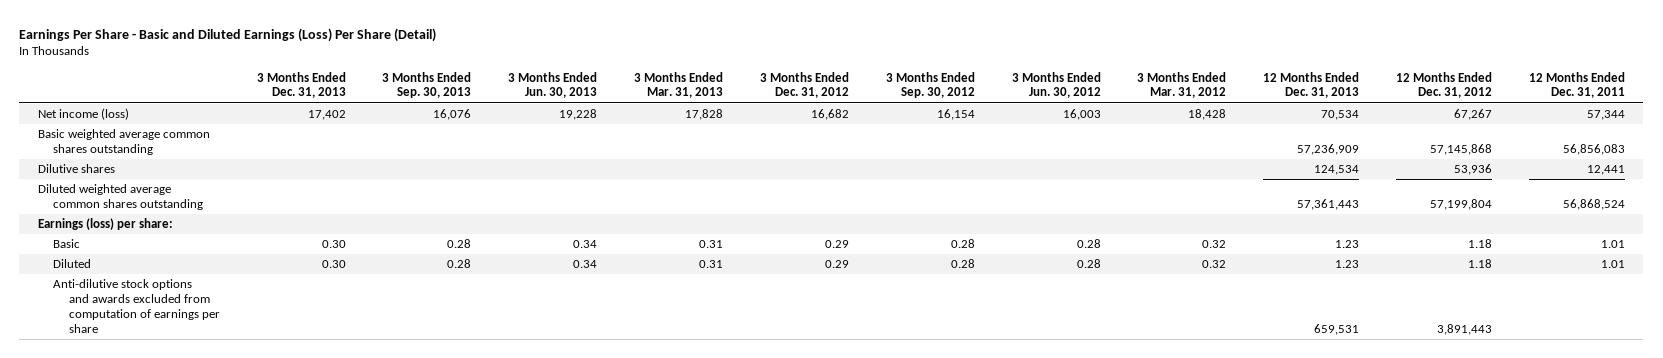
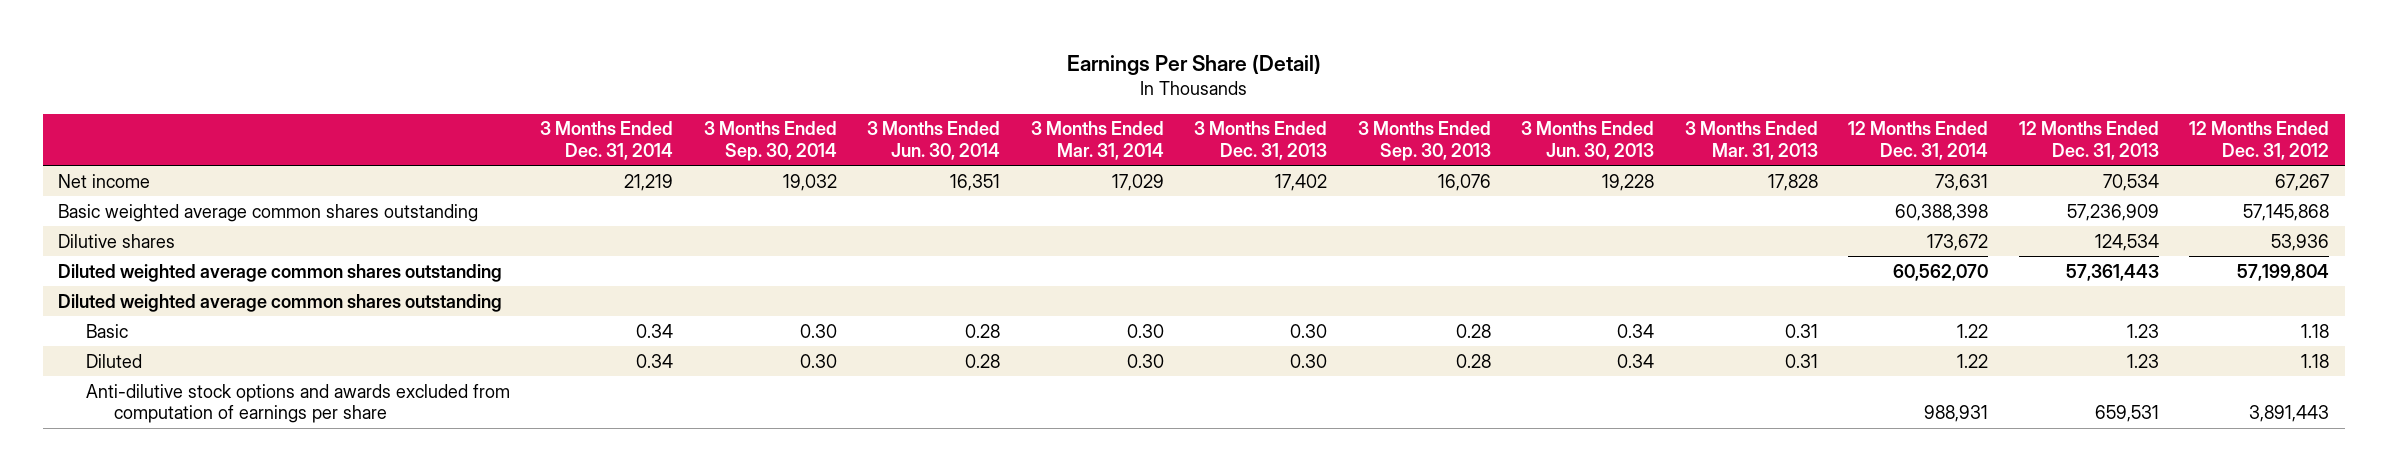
[19,27,437,42] Earnings Per Share - Basic and Diluted Earnings (Loss) Per Share (Detail) -> [1066,53,1321,75] Earnings Per Share (Detail)
[759,71,849,99] 3 Months Ended Dec. 31, 2012 -> none
[885,71,975,99] 3 Months Ended Sep. 30, 2012 -> none
[1011,71,1101,99] 3 Months Ended Jun. 30, 2012 -> none
[1137,71,1227,99] 3 Months Ended Mar. 31, 2012 -> none
[1528,71,1625,99] 12 Months Ended Dec. 31, 2011 -> none
none -> [540,121,674,161] 3 Months Ended Dec. 31, 2014
none -> [703,121,837,162] 3 Months Ended Sep. 30, 2014
none -> [867,121,1001,161] 3 Months Ended Jun. 30, 2014
none -> [1030,121,1164,161] 3 Months Ended Mar. 31, 2014
none -> [1848,121,1989,161] 12 Months Ended Dec. 31, 2014
[37,108,129,121] Net income (loss) -> [57,173,150,188] Net income
[37,218,173,231] Earnings (loss) per share: -> [57,293,502,312] Diluted weighted average common shares outstanding

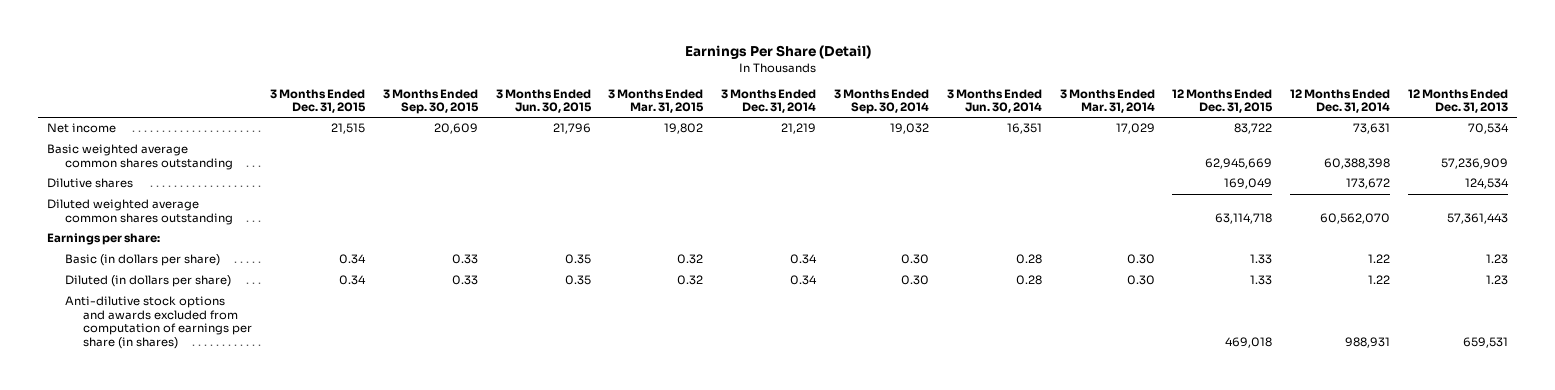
[1194,121,1328,161] 3 Months Ended Dec. 31, 2013 -> none
[1357,121,1491,162] 3 Months Ended Sep. 30, 2013 -> none
[1521,121,1655,161] 3 Months Ended Jun. 30, 2013 -> none
[1684,121,1818,161] 3 Months Ended Mar. 31, 2013 -> none
[2189,121,2330,161] 12 Months Ended Dec. 31, 2012 -> none
none -> [269,88,366,114] 3 Months Ended Dec. 31, 2015
none -> [382,88,479,115] 3 Months Ended Sep. 30, 2015
none -> [495,88,592,114] 3 Months Ended Jun. 30, 2015
none -> [608,88,705,114] 3 Months Ended Mar. 31, 2015
none -> [1172,88,1274,114] 12 Months Ended Dec. 31, 2015
[57,293,502,312] Diluted weighted average common shares outstanding -> [47,233,161,246] Earnings per share:
[85,323,128,338] Basic -> [65,254,221,267] Basic (in dollars per share)
[85,353,142,368] Diluted -> [65,275,232,288] Diluted (in dollars per share)
[85,383,510,424] Anti-dilutive stock options and awards excluded from computation of earnings per share -> [65,296,253,349] Anti-dilutive stock options and awards excluded from computation of earnings per share (in shares)

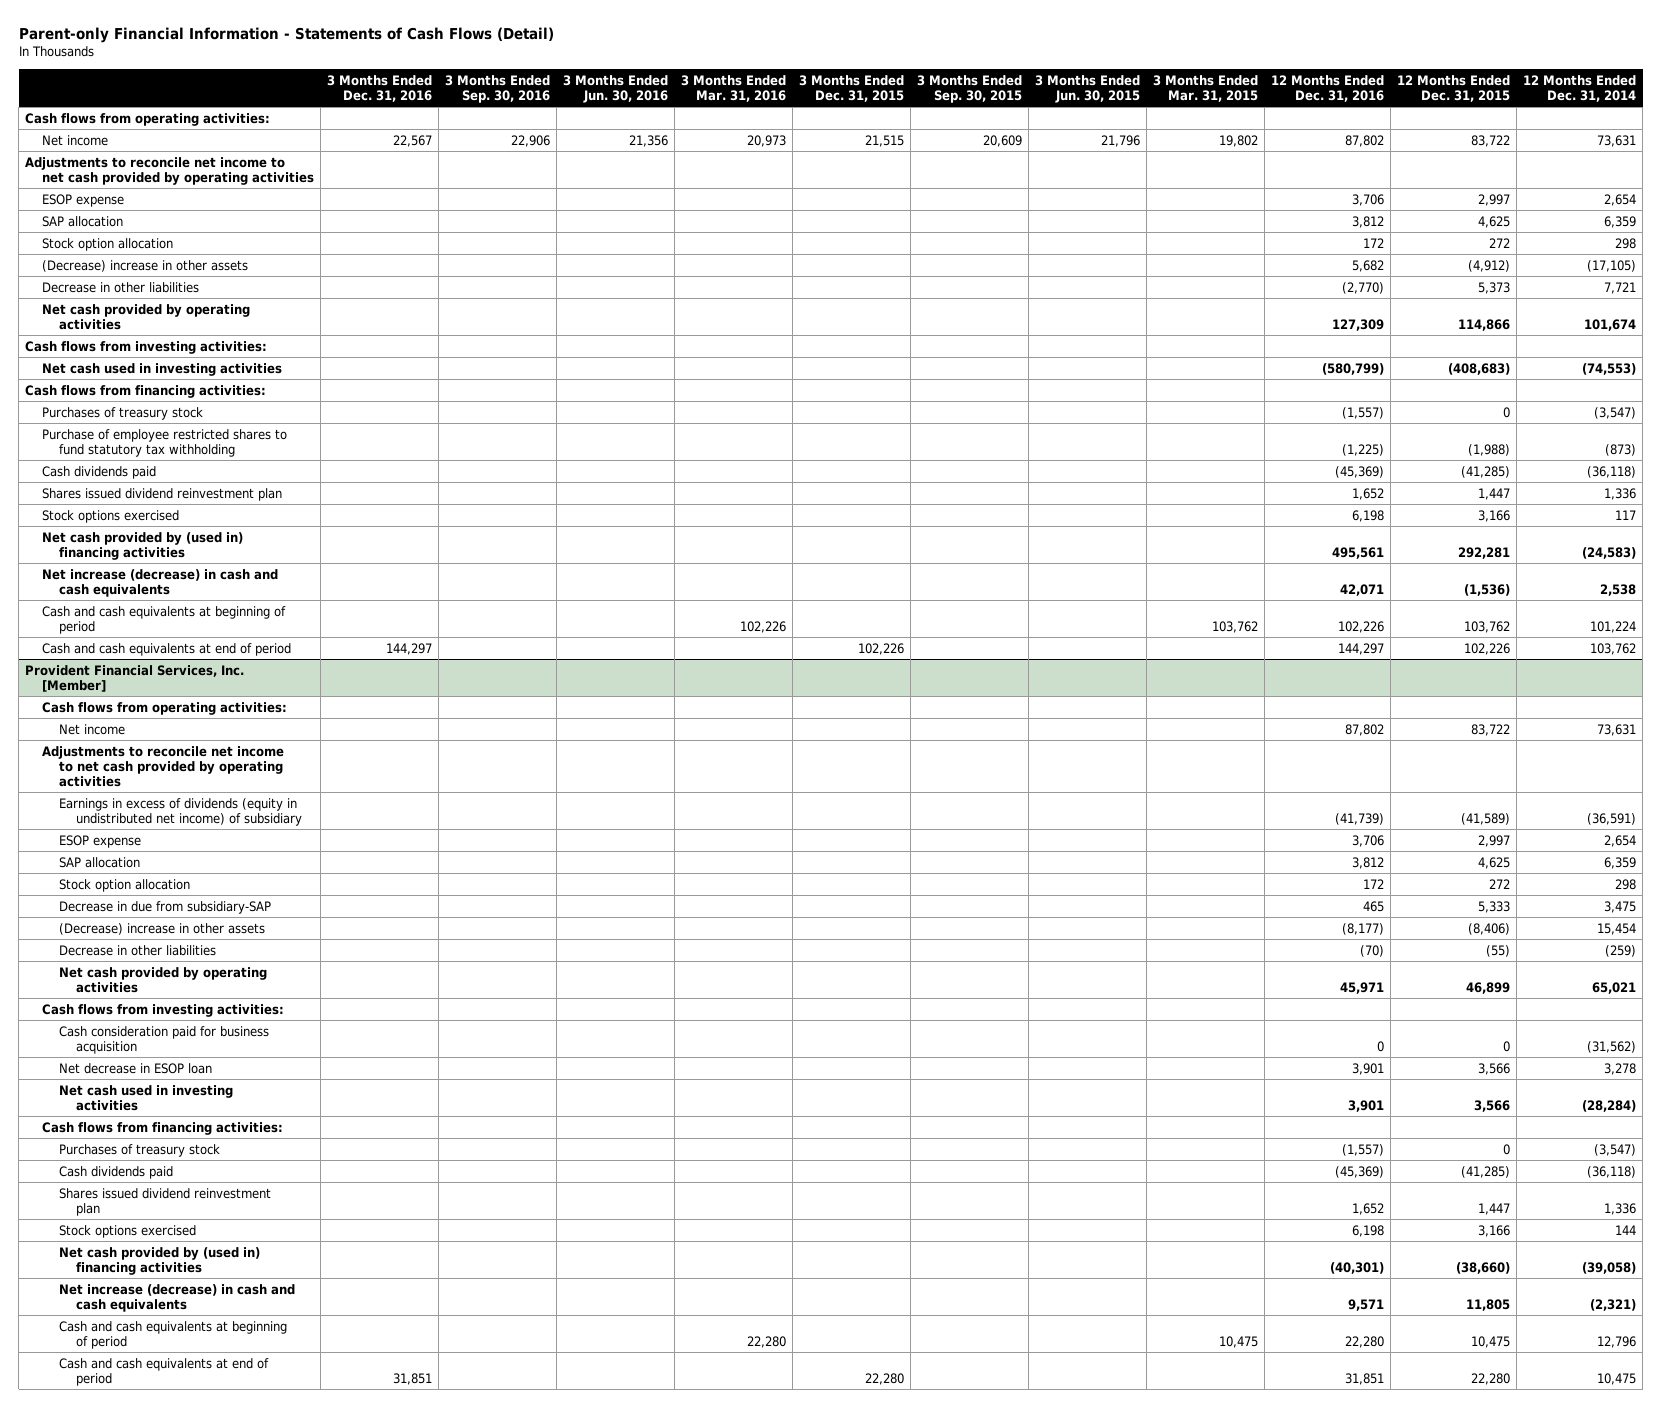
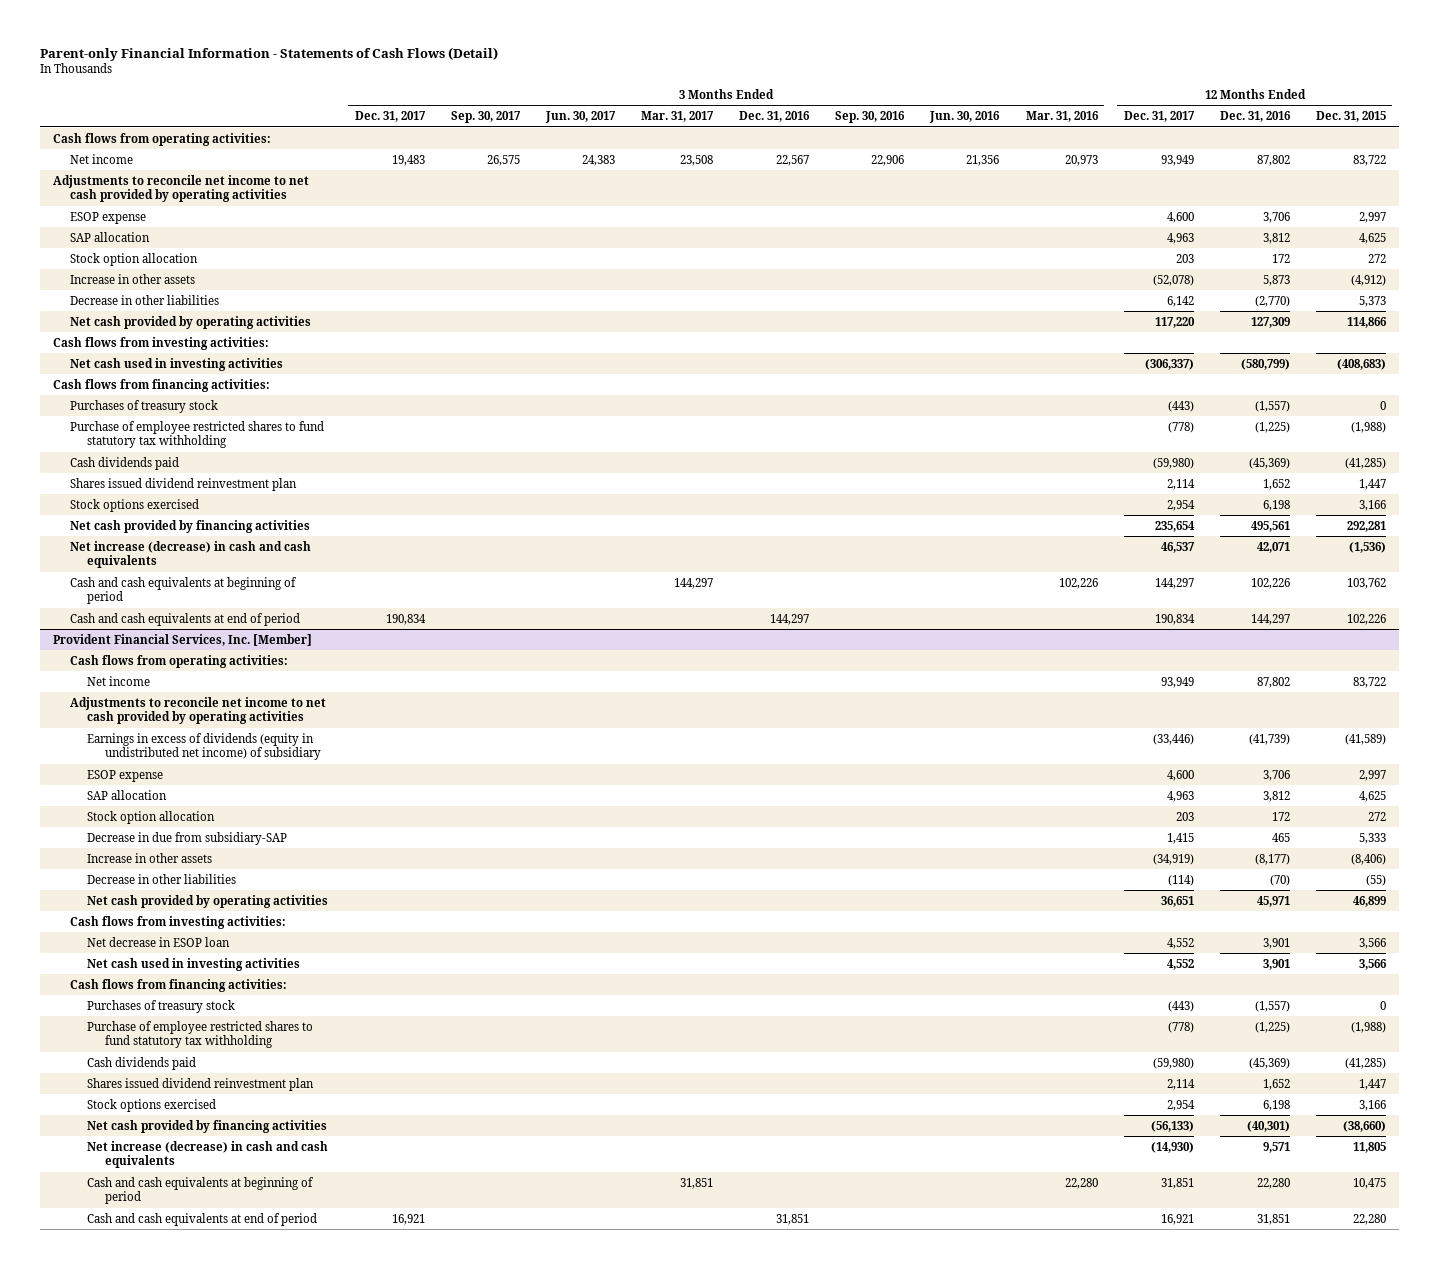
[799,74,905,102] 3 Months Ended Dec. 31, 2015 -> none
[917,74,1023,103] 3 Months Ended Sep. 30, 2015 -> none
[1035,74,1141,103] 3 Months Ended Jun. 30, 2015 -> none
[1153,74,1259,102] 3 Months Ended Mar. 31, 2015 -> none
[1523,74,1637,102] 12 Months Ended Dec. 31, 2014 -> none
none -> [354,111,426,123] Dec. 31, 2017
none -> [450,111,521,124] Sep. 30, 2017
none -> [544,111,616,124] Jun. 30, 2017
none -> [640,111,714,123] Mar. 31, 2017
none -> [1123,111,1195,123] Dec. 31, 2017
[42,259,249,272] (Decrease) increase in other assets -> [70,273,196,284] Increase in other assets
[1352,259,1385,272] 5,682 -> [1262,274,1290,286] 5,873
[42,531,244,560] Net cash provided by (used in) financing activities -> [70,519,311,533] Net cash provided by financing activities
[59,922,266,935] (Decrease) increase in other assets -> [87,852,213,863] Increase in other assets
[59,1025,270,1054] Cash consideration paid for business acquisition -> none
none -> [87,1020,314,1049] Purchase of employee restricted shares to fund statutory tax withholding
[59,1246,261,1275] Net cash provided by (used in) financing activities -> [87,1119,328,1133] Net cash provided by financing activities

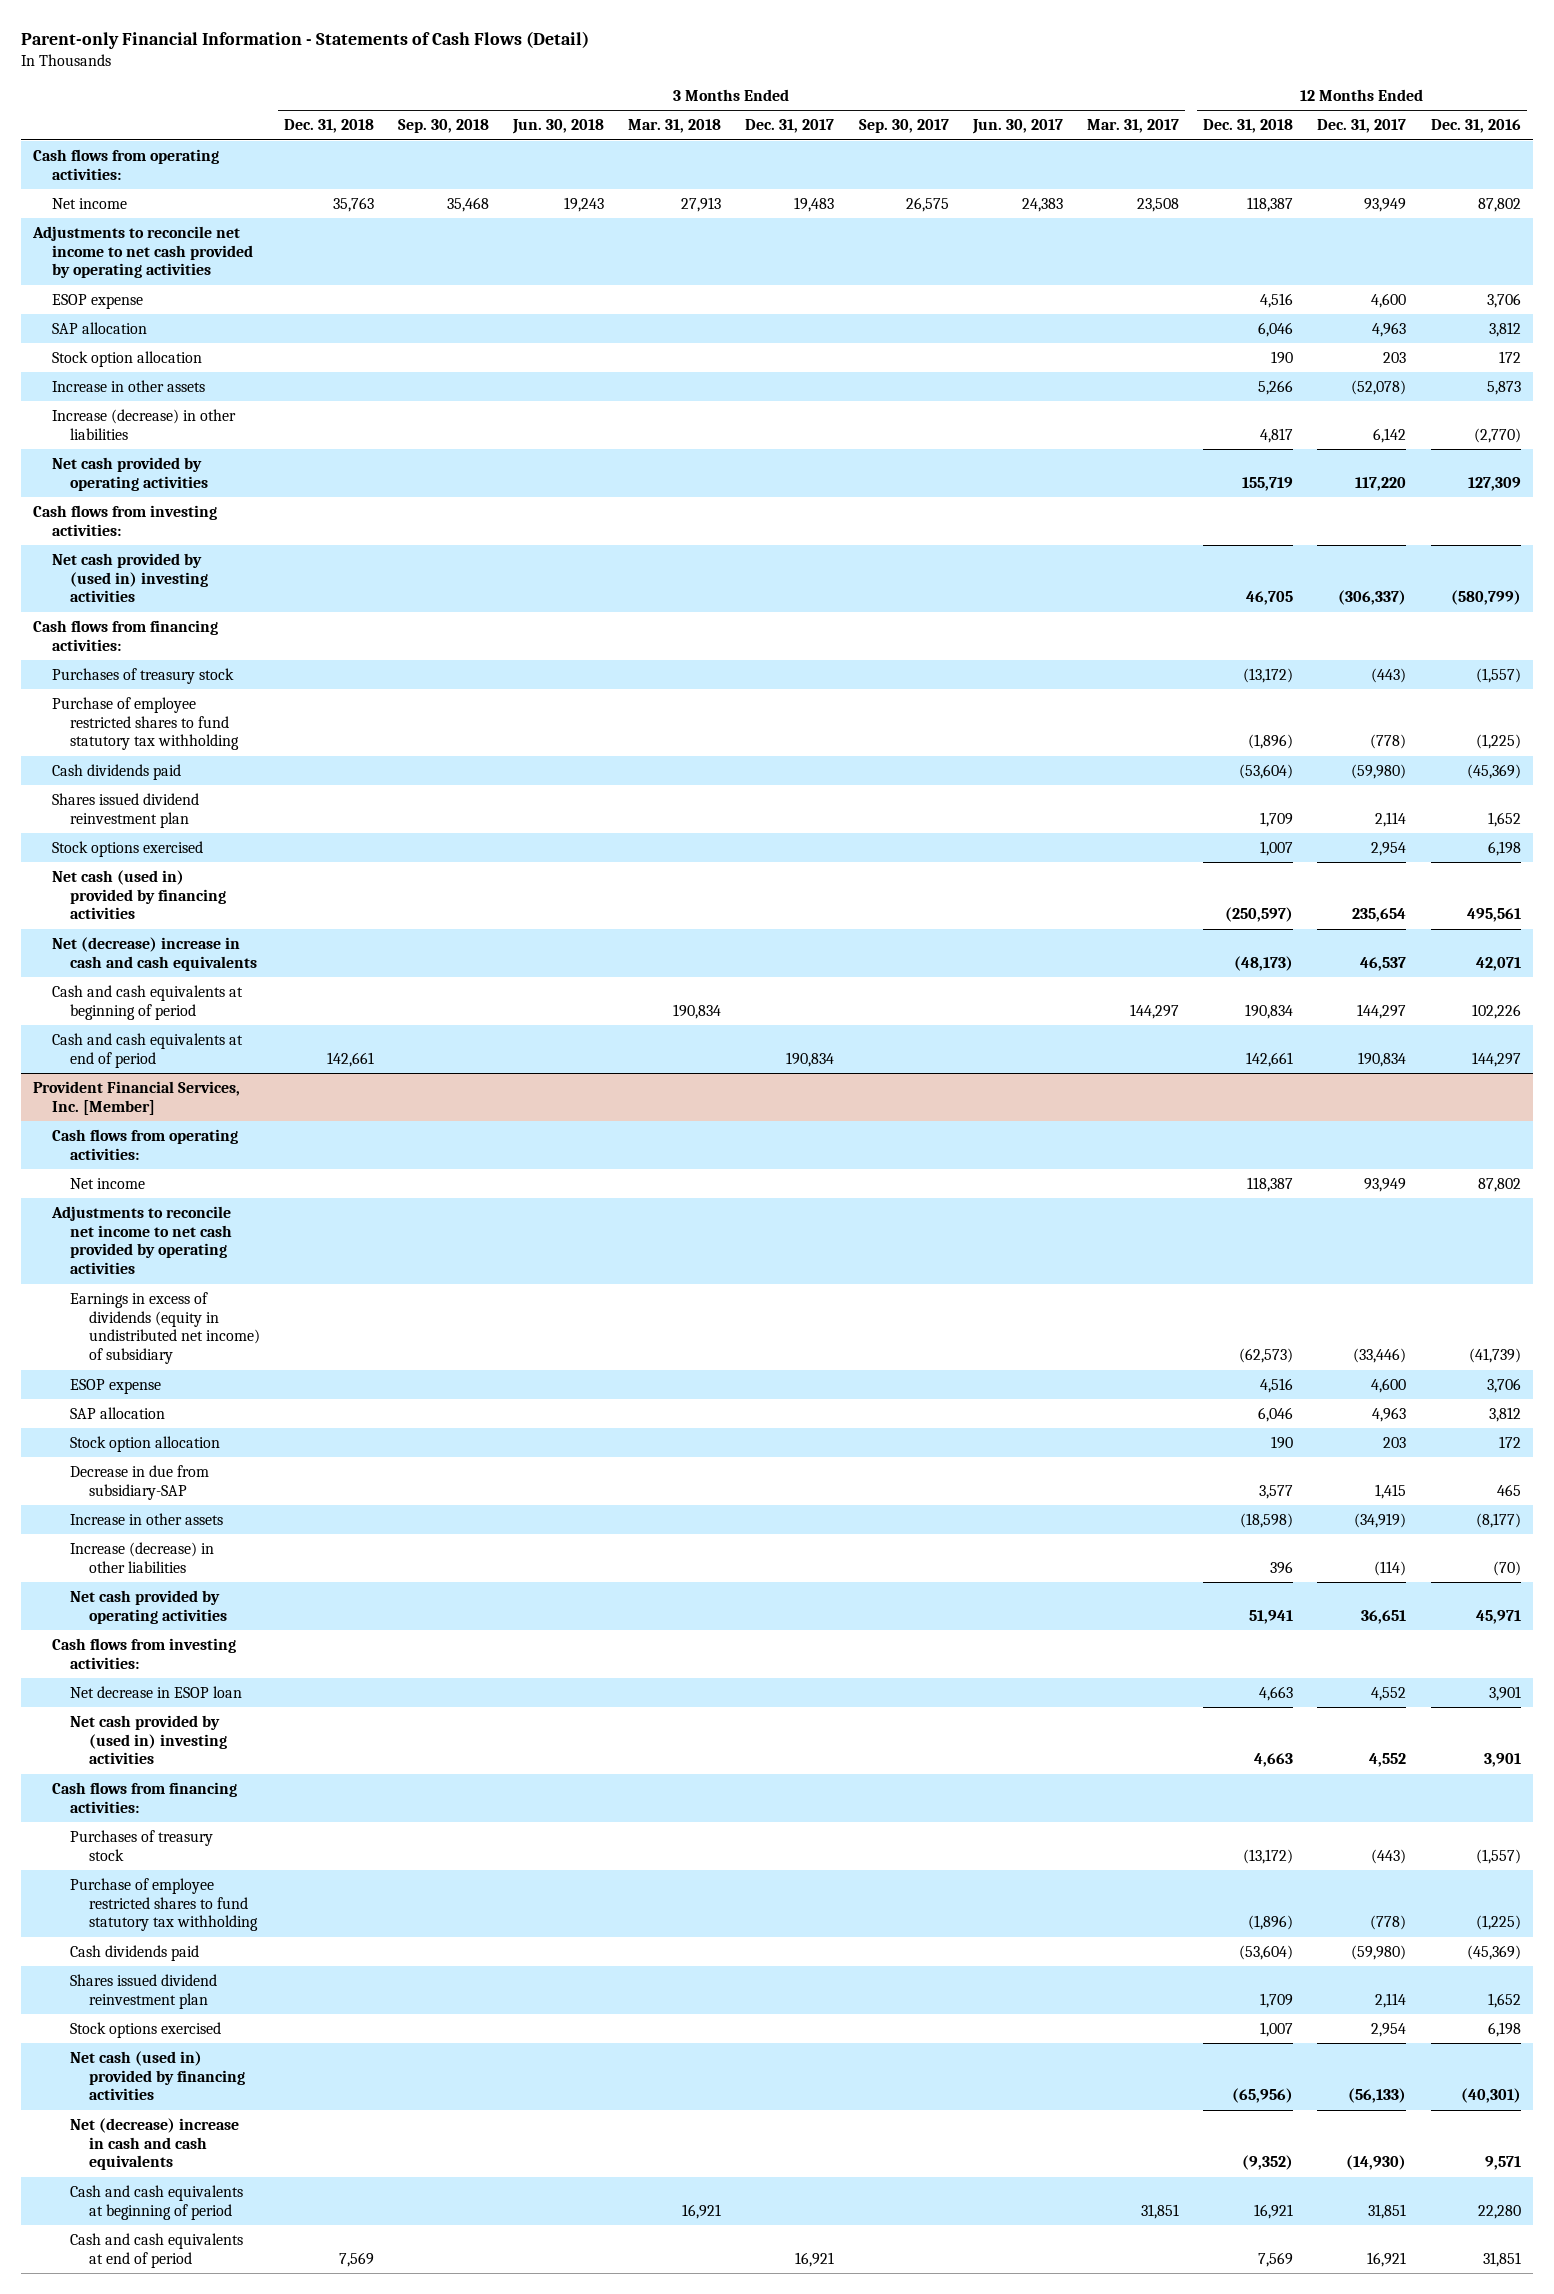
[739,111,811,123] Dec. 31, 2016 -> none
[835,111,906,124] Sep. 30, 2016 -> none
[929,111,1001,124] Jun. 30, 2016 -> none
[1025,111,1099,123] Mar. 31, 2016 -> none
[1315,111,1386,123] Dec. 31, 2015 -> none
none -> [283,119,374,134] Dec. 31, 2018
none -> [397,119,489,134] Sep. 30, 2018
none -> [512,119,605,135] Jun. 30, 2018
none -> [628,119,722,134] Mar. 31, 2018
none -> [1203,119,1294,134] Dec. 31, 2018
[70,294,220,305] Decrease in other liabilities -> [51,408,236,440] Increase (decrease) in other liabilities
[70,357,284,371] Net cash used in investing activities -> [51,552,209,603] Net cash provided by (used in) investing activities
[70,519,311,533] Net cash provided by financing activities -> [51,869,227,920] Net cash (used in) provided by financing activities
[70,540,312,569] Net increase (decrease) in cash and cash equivalents -> [51,936,258,971] Net (decrease) increase in cash and cash equivalents
[87,873,237,884] Decrease in other liabilities -> [70,1541,215,1573] Increase (decrease) in other liabilities
[87,957,301,971] Net cash used in investing activities -> [70,1714,227,1765] Net cash provided by (used in) investing activities
[87,1119,328,1133] Net cash provided by financing activities -> [70,2050,245,2101] Net cash (used in) provided by financing activities
[87,1140,329,1169] Net increase (decrease) in cash and cash equivalents -> [70,2117,240,2171] Net (decrease) increase in cash and cash equivalents

